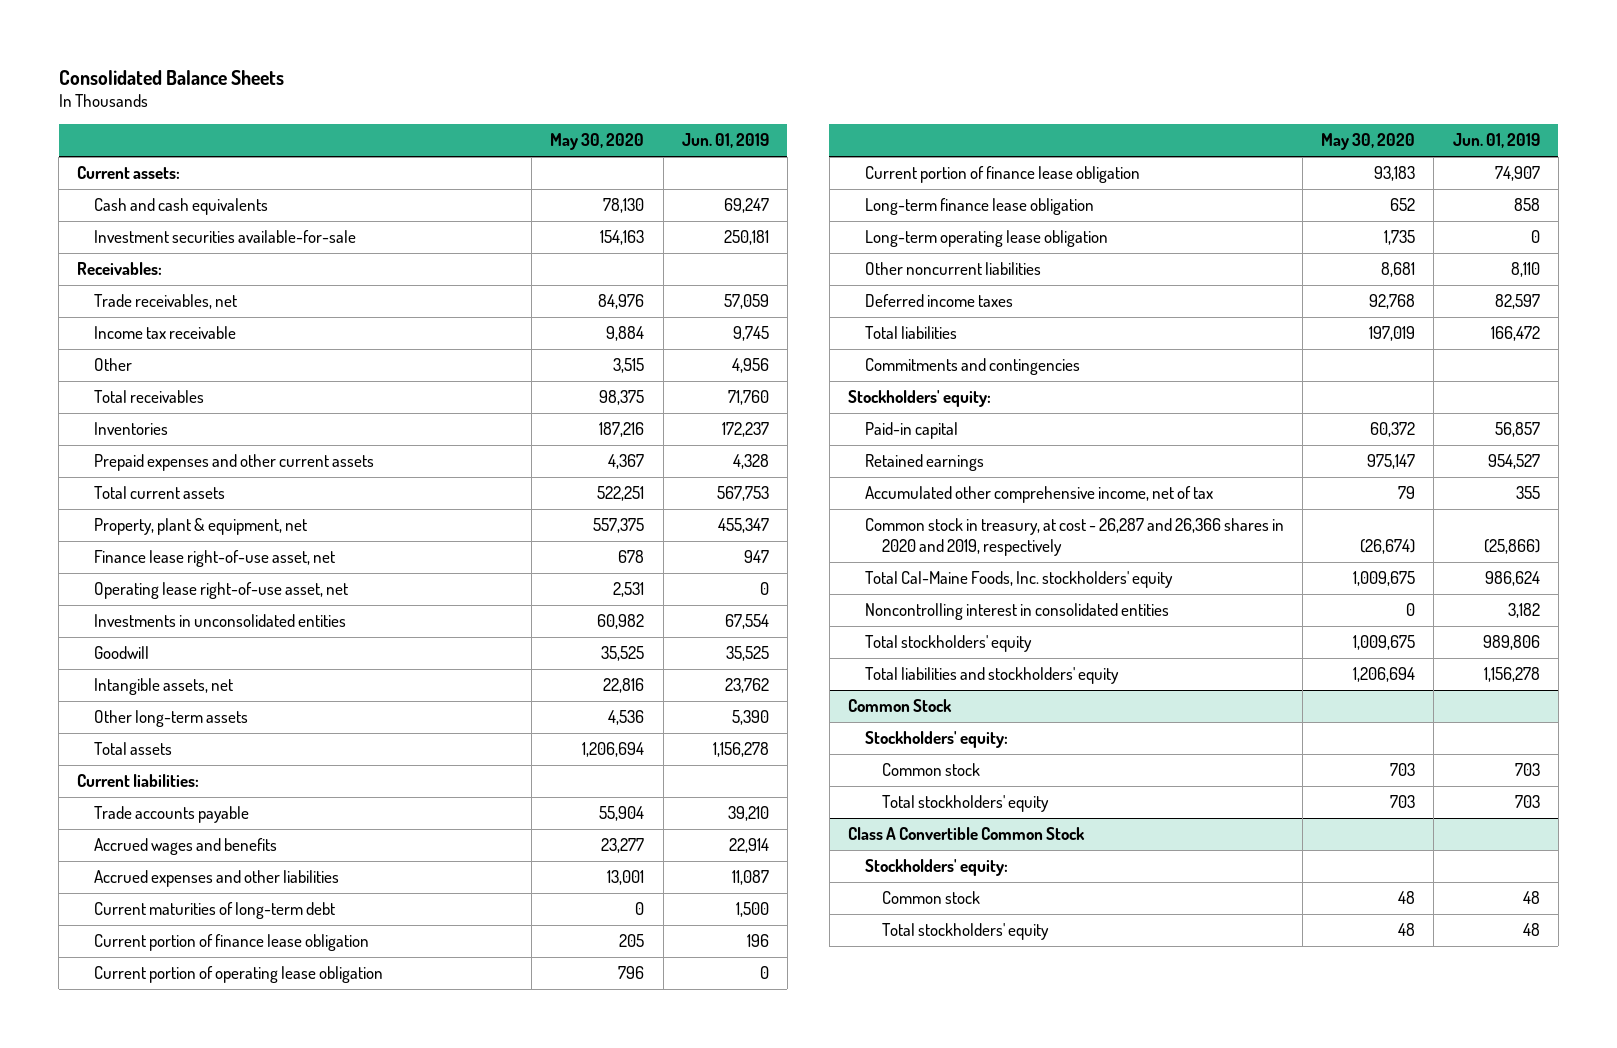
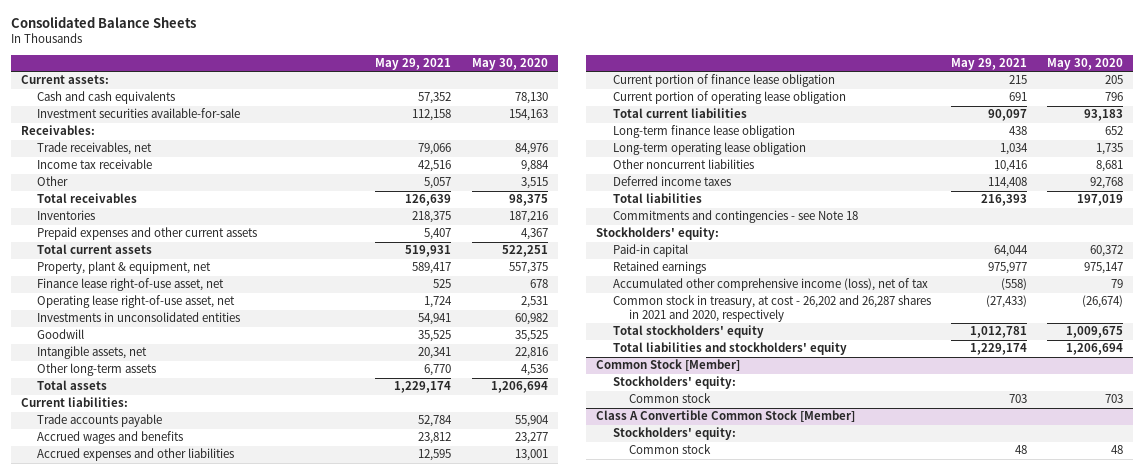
[681,133,769,149] Jun. 01, 2019 -> none
none -> [375,58,452,71] May 29, 2021
[94,902,336,920] Current maturities of long-term debt -> none
[864,166,1140,184] Current portion of finance lease obligation -> [612,108,747,119] Total current liabilities
[864,358,1080,376] Commitments and contingencies -> [612,210,858,224] Commitments and contingencies - see Note 18
[864,571,1173,589] Total Cal-Maine Foods, Inc. stockholders' equity -> none
[864,603,1169,621] Noncontrolling interest in consolidated entities -> none
[864,486,1213,504] Accumulated other comprehensive income, net of tax -> [612,278,928,292] Accumulated other comprehensive income (loss), net of tax
[864,518,1284,557] Common stock in treasury, at cost - 26,287 and 26,366 shares in 2020 and 2019, respectively -> [612,295,931,323] Common stock in treasury, at cost - 26,202 and 26,287 shares in 2021 and 2020, respectively
[848,699,953,713] Common Stock -> [596,359,741,372] Common Stock [Member]
[881,795,1049,813] Total stockholders' equity -> none
[848,827,1086,841] Class A Convertible Common Stock -> [596,410,856,423] Class A Convertible Common Stock [Member]
[881,923,1049,941] Total stockholders' equity -> none

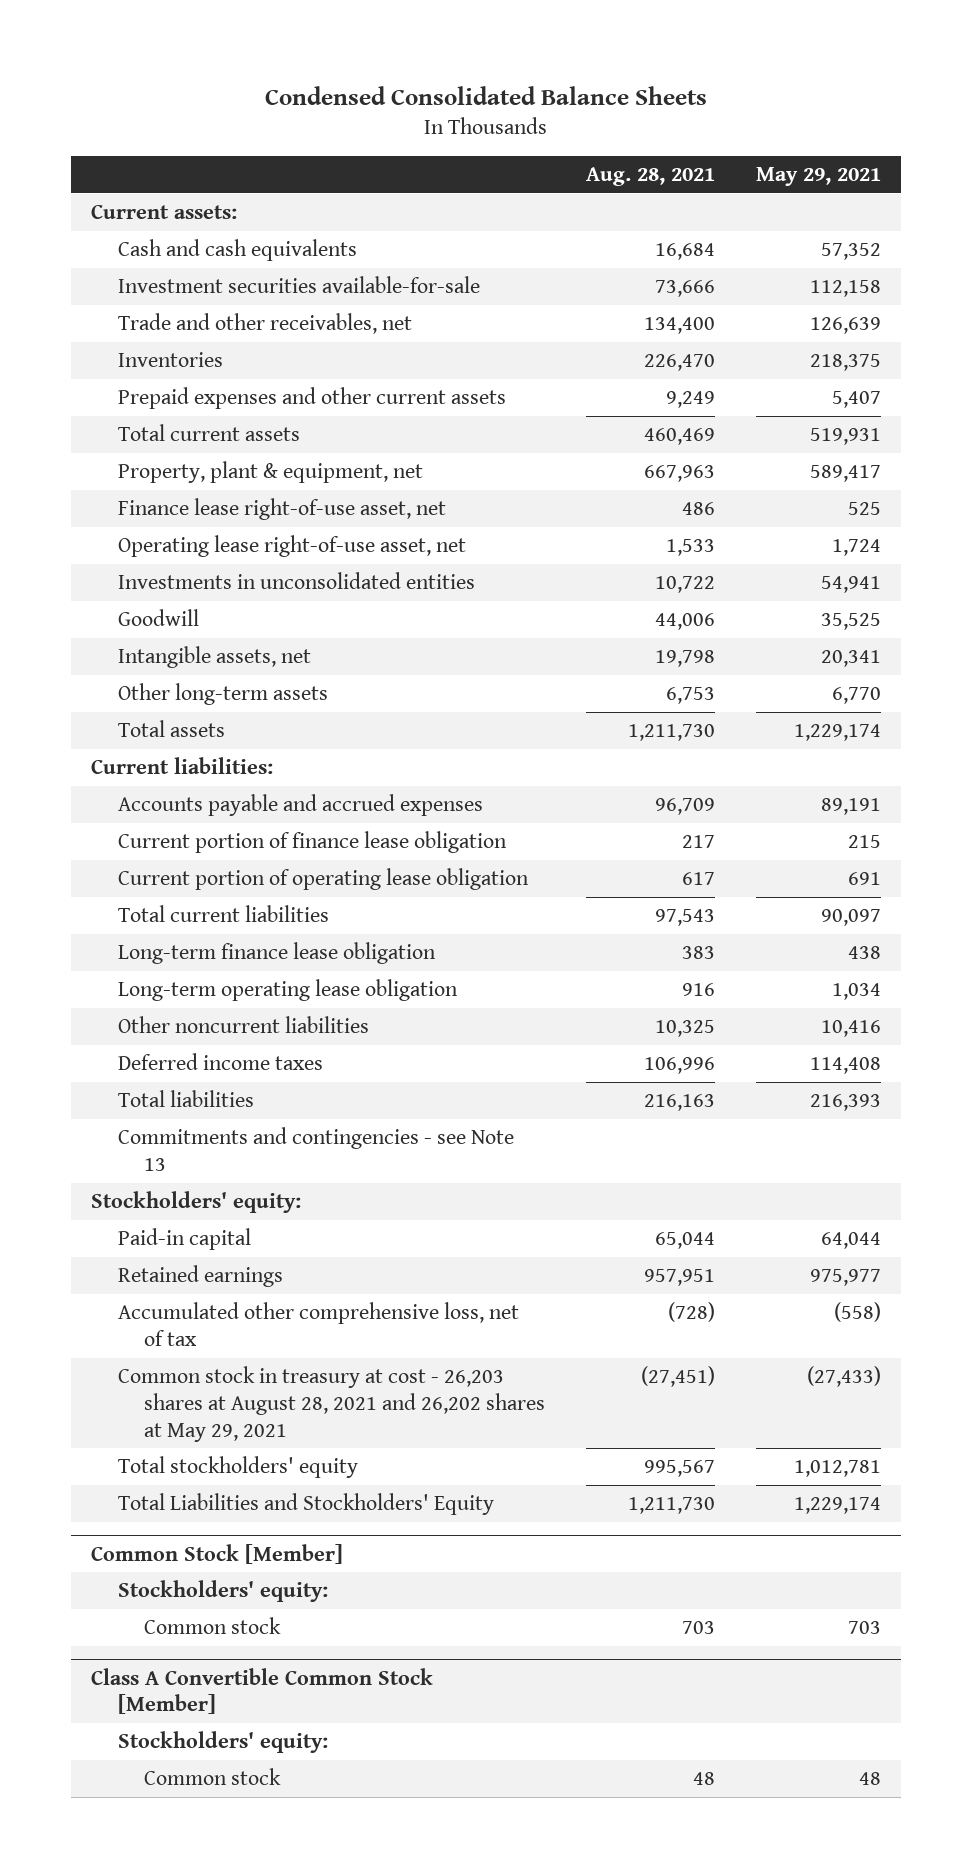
[10,16,196,29] Consolidated Balance Sheets -> [265,85,708,105] Condensed Consolidated Balance Sheets
[471,58,548,71] May 30, 2020 -> none
none -> [586,167,716,187] Aug. 28, 2021
[20,125,95,136] Receivables: -> none
[37,142,153,156] Trade receivables, net -> none
[37,159,153,170] Income tax receivable -> none
[37,176,69,187] Other -> none
[37,193,138,204] Total receivables -> [117,313,412,335] Trade and other receivables, net
[37,414,163,428] Trade accounts payable -> none
[37,431,184,445] Accrued wages and benefits -> none
[37,448,235,462] Accrued expenses and other liabilities -> none
none -> [117,794,483,817] Accounts payable and accrued expenses
[612,210,858,224] Commitments and contingencies - see Note 18 -> [117,1127,514,1171] Commitments and contingencies - see Note 13
[612,278,928,292] Accumulated other comprehensive income (loss), net of tax -> [117,1302,519,1346] Accumulated other comprehensive loss, net of tax
[612,295,931,323] Common stock in treasury, at cost - 26,202 and 26,287 shares in 2021 and 2020, respectively -> [117,1366,546,1442] Common stock in treasury at cost - 26,203 shares at August 28, 2021 and 26,202 shares at May 29, 2021
[612,342,847,356] Total liabilities and stockholders' equity -> [117,1493,494,1516] Total Liabilities and Stockholders' Equity

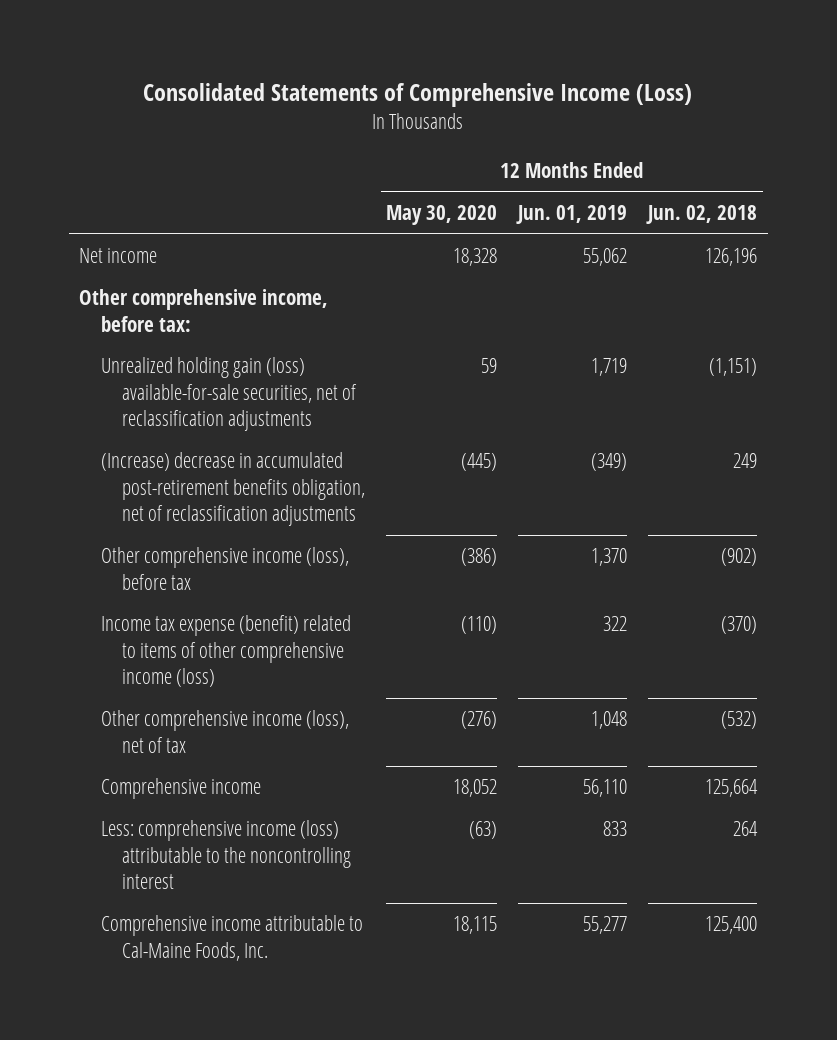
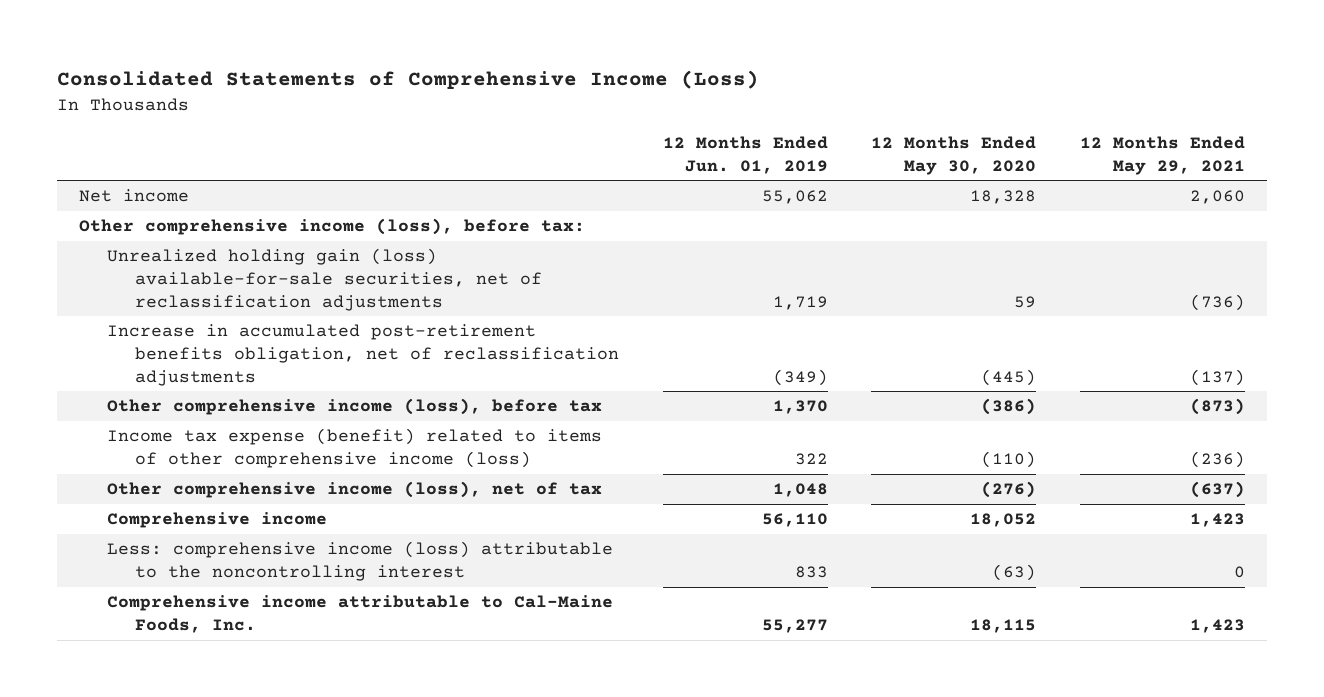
[646,205,758,225] Jun. 02, 2018 -> none
none -> [1080,136,1246,175] 12 Months Ended May 29, 2021
[79,289,329,332] Other comprehensive income, before tax: -> [78,218,585,236] Other comprehensive income (loss), before tax:
[100,452,366,527] (Increase) decrease in accumulated post-retirement benefits obligation, net of reclassification adjustments -> [106,324,619,386] Increase in accumulated post-retirement benefits obligation, net of reclassification adjustments

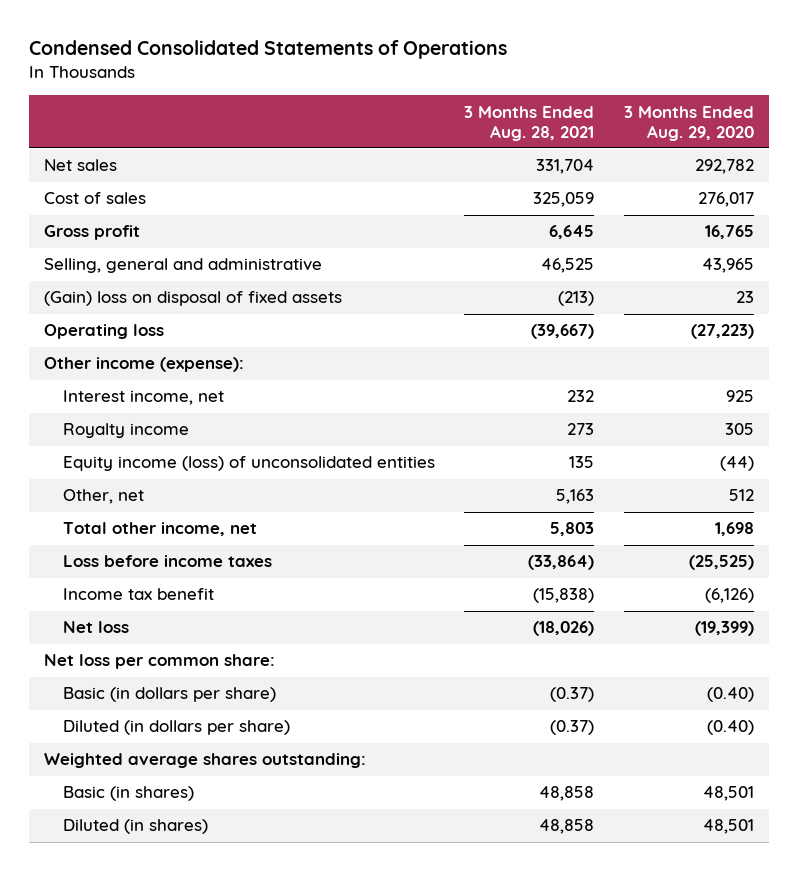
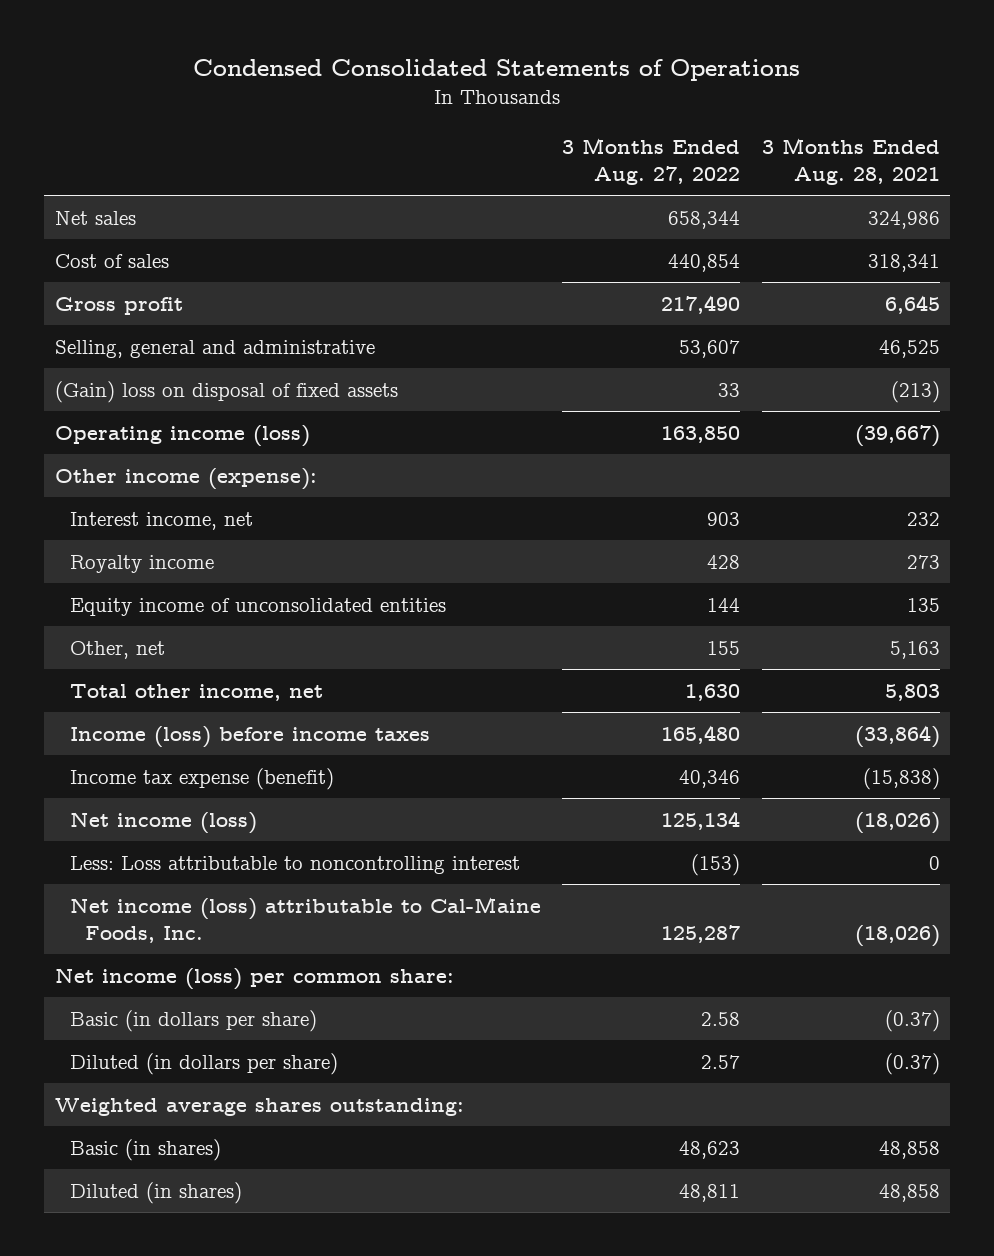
[623,105,754,141] 3 Months Ended Aug. 29, 2020 -> none
none -> [562,137,741,185] 3 Months Ended Aug. 27, 2022
[536,159,595,175] 331,704 -> [867,210,940,229] 324,986
[533,192,595,208] 325,059 -> [867,253,940,272] 318,341
[43,324,164,340] Operating loss -> [54,424,310,447] Operating income (loss)
[62,456,435,472] Equity income (loss) of unconsolidated entities -> [69,597,446,616] Equity income of unconsolidated entities
[62,555,272,568] Loss before income taxes -> [69,725,430,748] Income (loss) before income taxes
[62,588,214,601] Income tax benefit -> [69,767,334,790] Income tax expense (benefit)
none -> [69,811,257,834] Net income (loss)
none -> [69,855,520,874] Less: Loss attributable to noncontrolling interest
[62,621,129,634] Net loss -> [69,896,541,943] Net income (loss) attributable to Cal-Maine Foods, Inc.
[43,654,275,670] Net loss per common share: -> [54,967,454,990] Net income (loss) per common share:

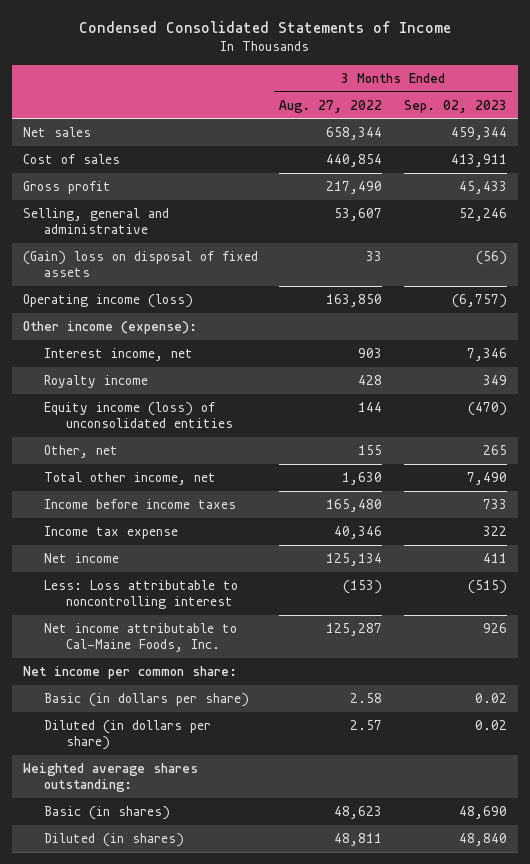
[193,59,801,82] Condensed Consolidated Statements of Operations -> [78,21,451,34] Condensed Consolidated Statements of Income
[761,137,940,185] 3 Months Ended Aug. 28, 2021 -> none
none -> [403,99,507,113] Sep. 02, 2023
[69,597,446,616] Equity income of unconsolidated entities -> [44,402,233,429] Equity income (loss) of unconsolidated entities
[69,725,430,748] Income (loss) before income taxes -> [44,499,237,510] Income before income taxes
[69,767,334,790] Income tax expense (benefit) -> [44,526,179,540] Income tax expense
[69,811,257,834] Net income (loss) -> [44,553,120,564] Net income
[69,896,541,943] Net income (loss) attributable to Cal-Maine Foods, Inc. -> [44,623,238,653] Net income attributable to Cal-Maine Foods, Inc.
[54,967,454,990] Net income (loss) per common share: -> [23,666,238,680] Net income per common share:

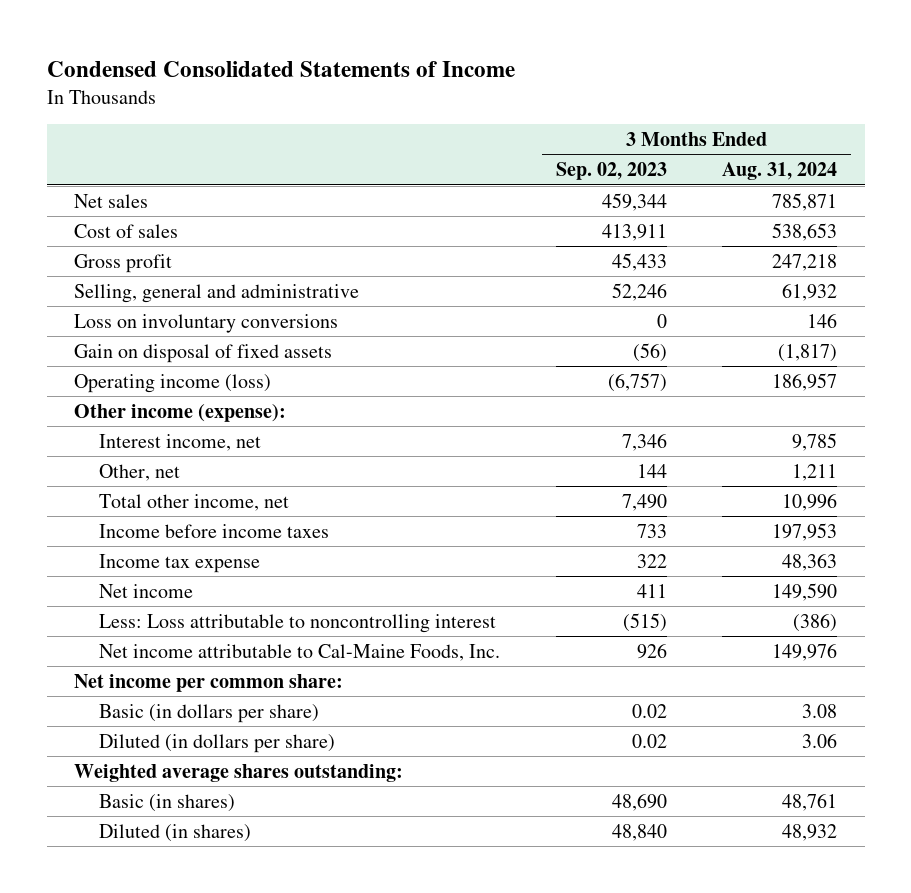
[279,99,383,113] Aug. 27, 2022 -> none
none -> [722,162,838,181] Aug. 31, 2024
none -> [74,313,339,333] Loss on involuntary conversions
[23,251,259,278] (Gain) loss on disposal of fixed assets -> [74,343,333,363] Gain on disposal of fixed assets
[44,375,149,389] Royalty income -> none
[44,402,233,429] Equity income (loss) of unconsolidated entities -> none
[482,445,507,456] 265 -> [636,463,667,478] 144

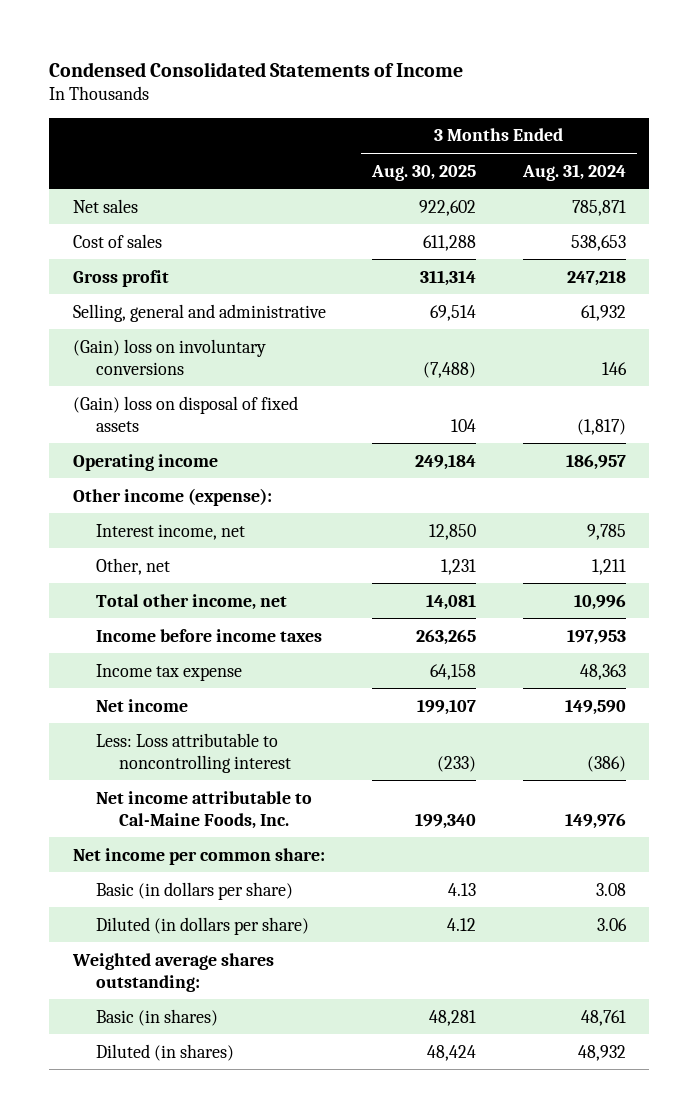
[555,162,667,181] Sep. 02, 2023 -> none
none -> [371,164,477,181] Aug. 30, 2025
[74,313,339,333] Loss on involuntary conversions -> [72,338,266,375] (Gain) loss on involuntary conversions
[74,343,333,363] Gain on disposal of fixed assets -> [72,395,298,432] (Gain) loss on disposal of fixed assets
[74,373,272,393] Operating income (loss) -> [72,453,218,471] Operating income

